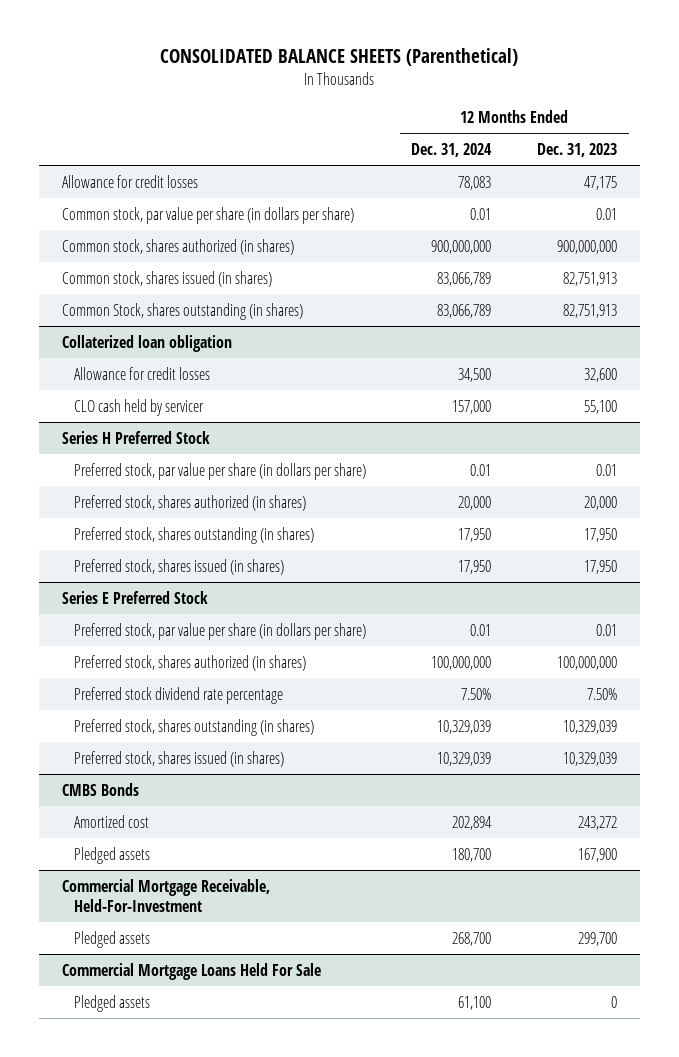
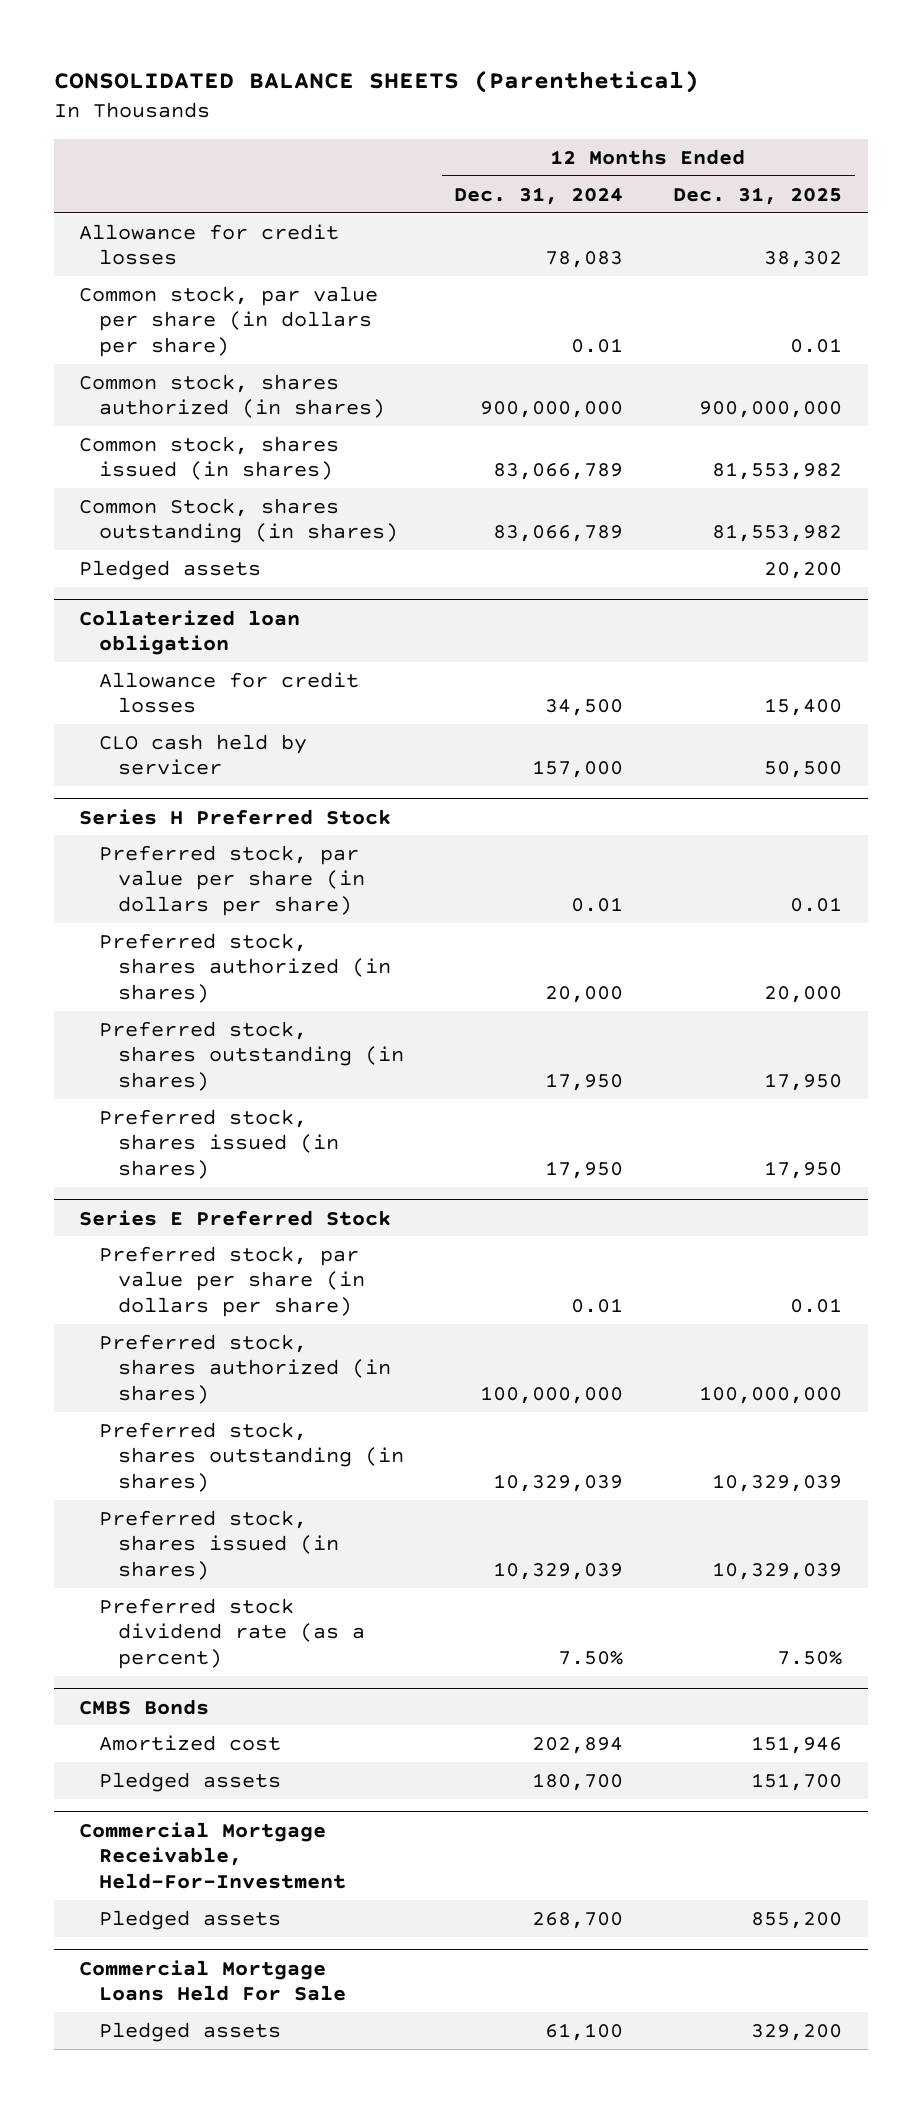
[537,142,618,157] Dec. 31, 2023 -> none
none -> [673,186,843,205] Dec. 31, 2025
none -> [79,559,262,580] Pledged assets
[73,686,283,704] Preferred stock dividend rate percentage -> none
none -> [98,1597,366,1669] Preferred stock dividend rate (as a percent)

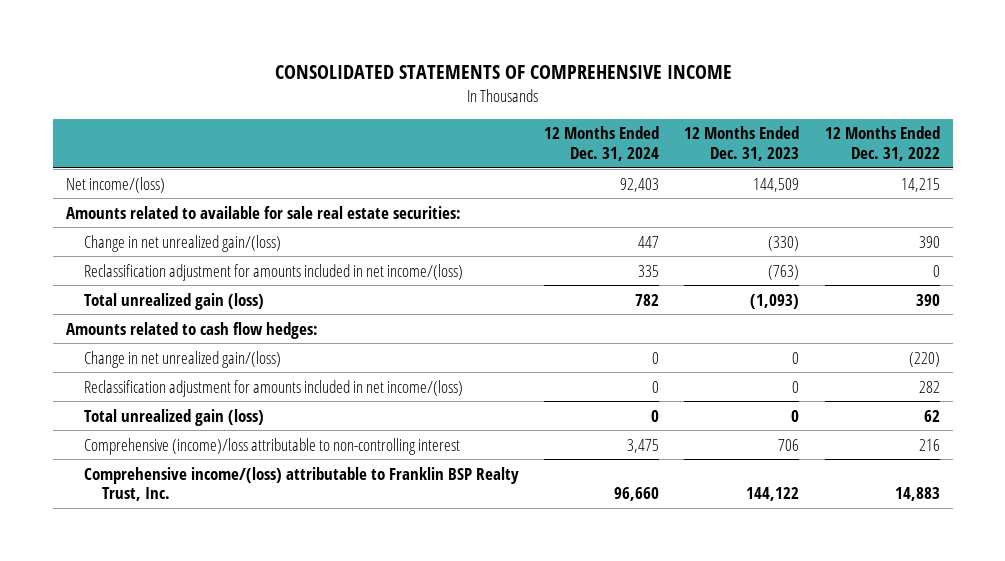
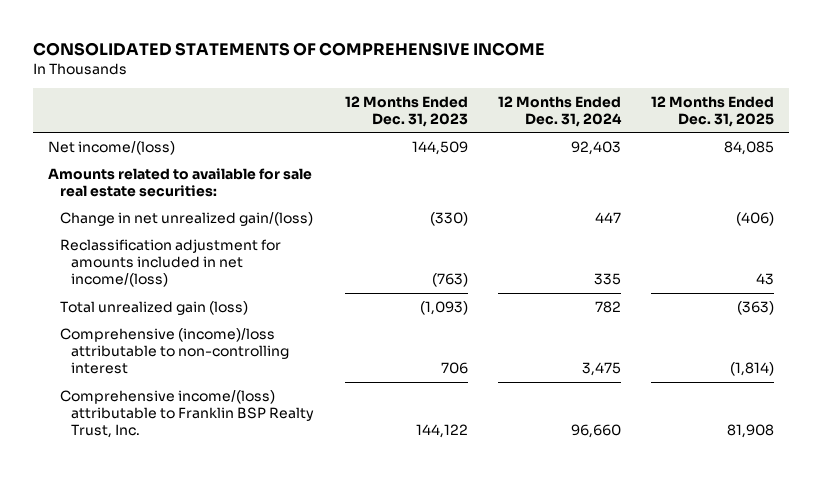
[824,126,940,162] 12 Months Ended Dec. 31, 2022 -> none
none -> [650,95,774,127] 12 Months Ended Dec. 31, 2025
[65,321,318,339] Amounts related to cash flow hedges: -> none
[83,350,281,368] Change in net unrealized gain/(loss) -> none
[83,379,463,397] Reclassification adjustment for amounts included in net income/(loss) -> none
[83,408,264,426] Total unrealized gain (loss) -> none

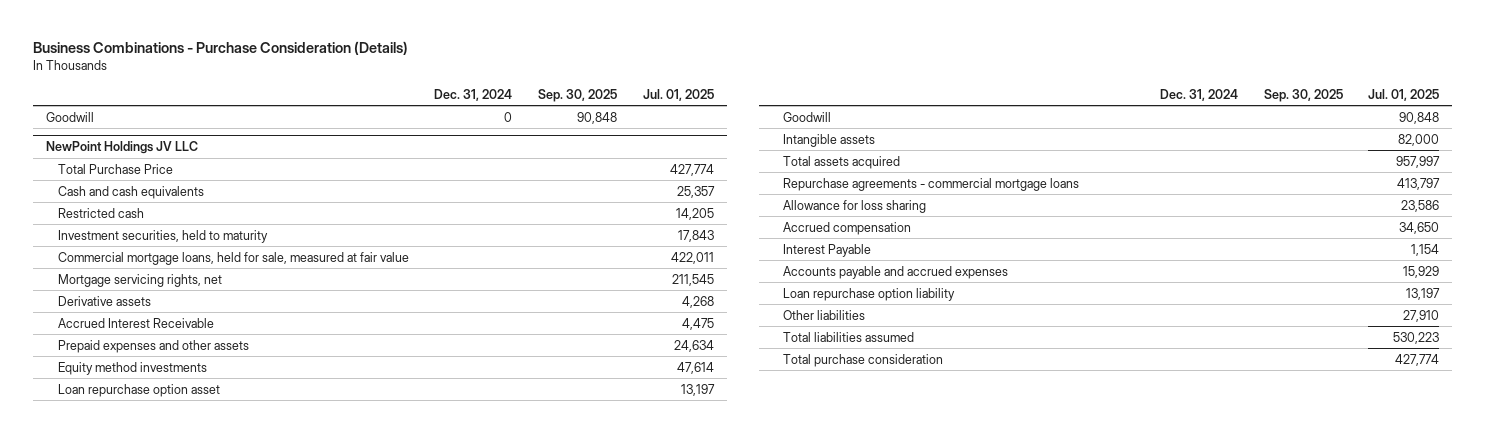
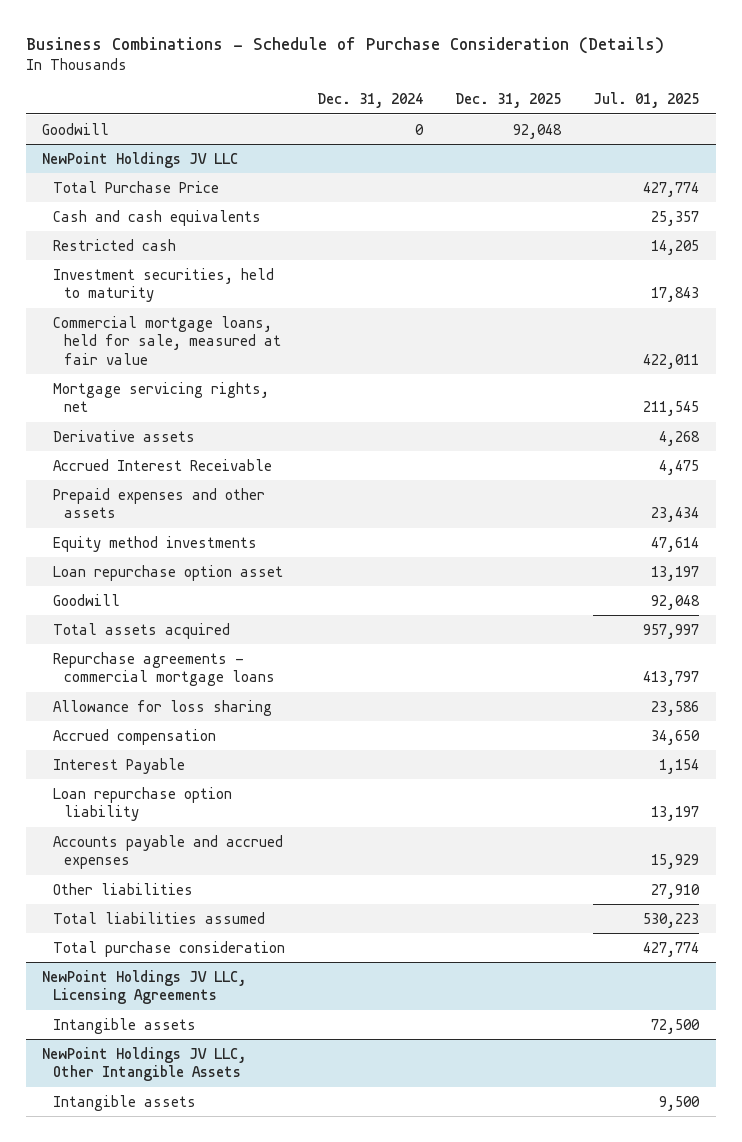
[33,41,409,56] Business Combinations - Purchase Consideration (Details) -> [26,36,665,54] Business Combinations - Schedule of Purchase Consideration (Details)
[538,88,618,102] Sep. 30, 2025 -> none
none -> [455,93,562,109] Dec. 31, 2025
[673,339,714,352] 24,634 -> [651,507,700,523] 23,434
[783,133,876,147] Intangible assets -> none
[1399,111,1440,124] 90,848 -> [651,594,701,610] 92,048
[783,265,1009,279] Accounts payable and accrued expenses -> [53,834,284,870] Accounts payable and accrued expenses
none -> [42,969,247,1005] NewPoint Holdings JV LLC, Licensing Agreements
none -> [53,1017,197,1034] Intangible assets
none -> [42,1046,247,1082] NewPoint Holdings JV LLC, Other Intangible Assets
none -> [53,1094,197,1111] Intangible assets

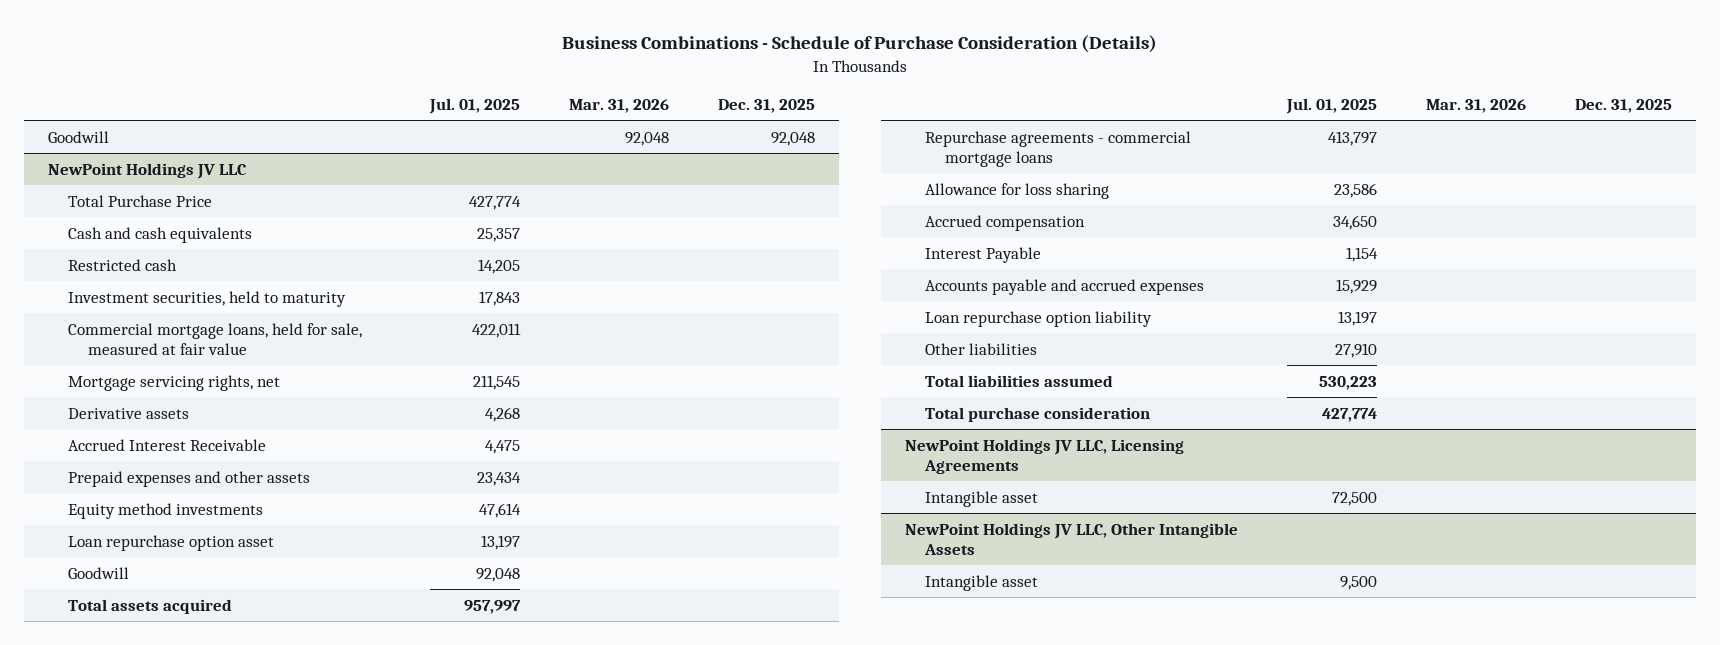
[317,93,424,109] Dec. 31, 2024 -> none
none -> [569,98,670,113] Mar. 31, 2026
[53,786,233,822] Loan repurchase option liability -> [925,310,1153,327] Loan repurchase option liability
[53,1017,197,1034] Intangible assets -> [925,490,1039,507] Intangible asset
[53,1094,197,1111] Intangible assets -> [925,574,1039,591] Intangible asset

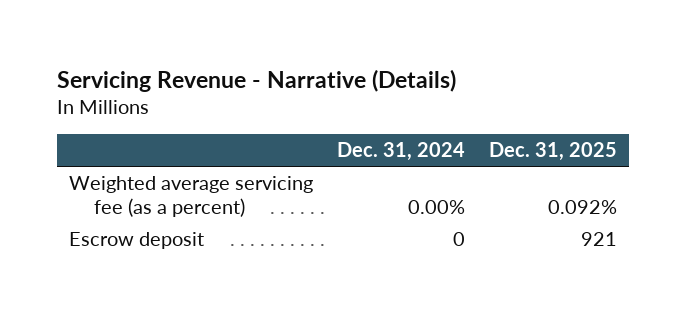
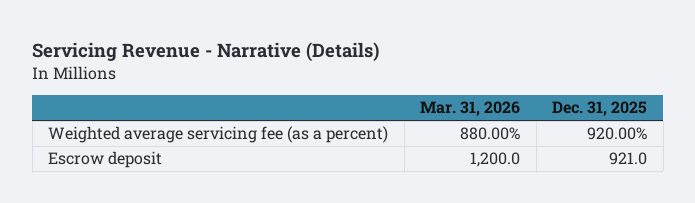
[336,142,465,162] Dec. 31, 2024 -> none
none -> [420,101,521,117] Mar. 31, 2026
[547,199,617,214] 0.092% -> [587,127,648,141] 920.00%
[580,232,617,247] 921 -> [609,152,648,166] 921.0

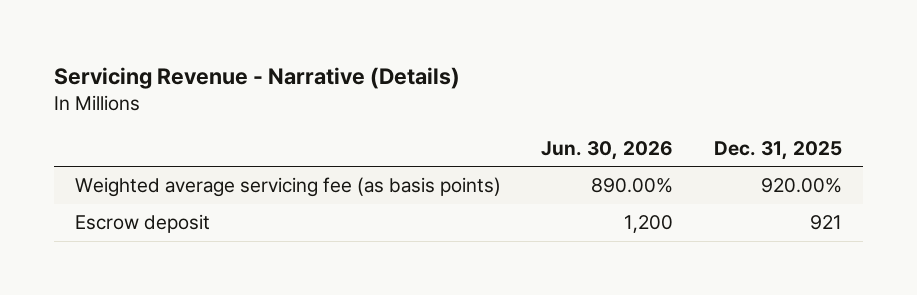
[420,101,521,117] Mar. 31, 2026 -> none
none -> [541,140,674,160] Jun. 30, 2026
[48,126,389,144] Weighted average servicing fee (as a percent) -> [74,177,501,198] Weighted average servicing fee (as basis points)
[609,152,648,166] 921.0 -> [810,215,843,231] 921

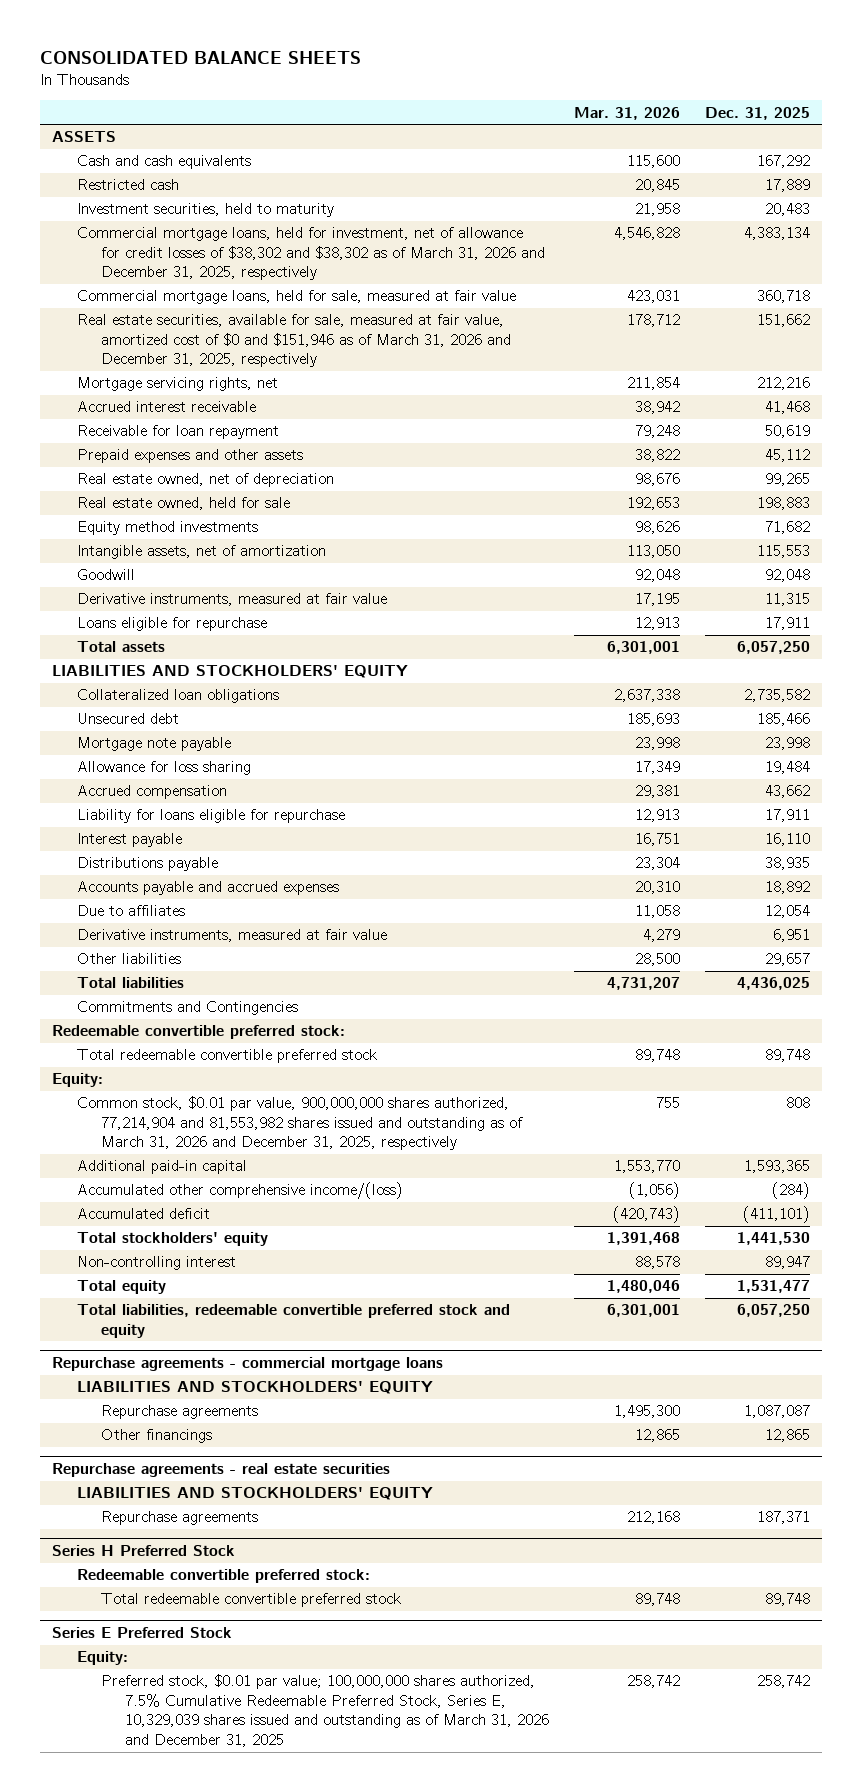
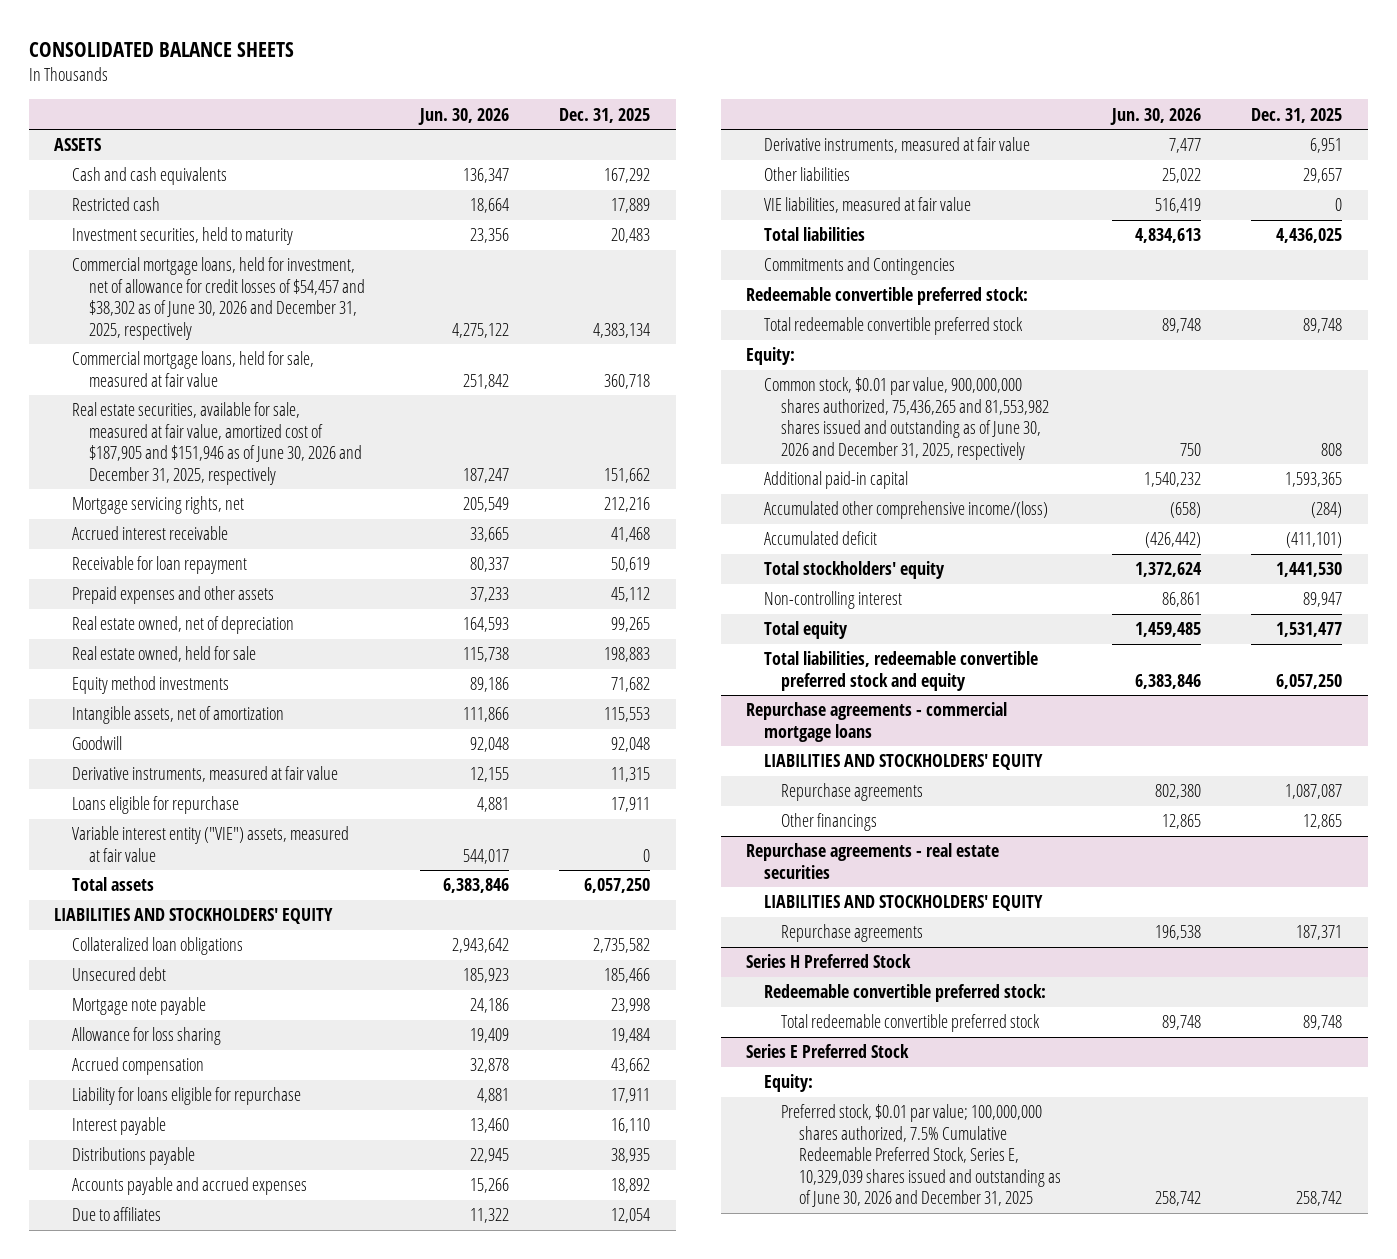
[574,106,681,120] Mar. 31, 2026 -> none
none -> [417,107,509,125] Jun. 30, 2026
[76,227,546,281] Commercial mortgage loans, held for investment, net of allowance for credit losses of $38,302 and $38,302 as of March 31, 2026 and December 31, 2025, respectively -> [71,257,366,340] Commercial mortgage loans, held for investment, net of allowance for credit losses of $54,457 and $38,302 as of June 30, 2026 and December 31, 2025, respectively
[76,314,512,368] Real estate securities, available for sale, measured at fair value, amortized cost of $0 and $151,946 as of March 31, 2026 and December 31, 2025, respectively -> [71,402,363,485] Real estate securities, available for sale, measured at fair value, amortized cost of $187,905 and $151,946 as of June 30, 2026 and December 31, 2025, respectively
none -> [71,826,349,862] Variable interest entity ("VIE") assets, measured at fair value
none -> [763,197,971,214] VIE liabilities, measured at fair value
[76,1096,524,1151] Common stock, $0.01 par value, 900,000,000 shares authorized, 77,214,904 and 81,553,982 shares issued and outstanding as of March 31, 2026 and December 31, 2025, respectively -> [763,377,1050,460] Common stock, $0.01 par value, 900,000,000 shares authorized, 75,436,265 and 81,553,982 shares issued and outstanding as of June 30, 2026 and December 31, 2025, respectively
[101,1674,550,1747] Preferred stock, $0.01 par value; 100,000,000 shares authorized, 7.5% Cumulative Redeemable Preferred Stock, Series E, 10,329,039 shares issued and outstanding as of March 31, 2026 and December 31, 2025 -> [781,1104,1062,1208] Preferred stock, $0.01 par value; 100,000,000 shares authorized, 7.5% Cumulative Redeemable Preferred Stock, Series E, 10,329,039 shares issued and outstanding as of June 30, 2026 and December 31, 2025

